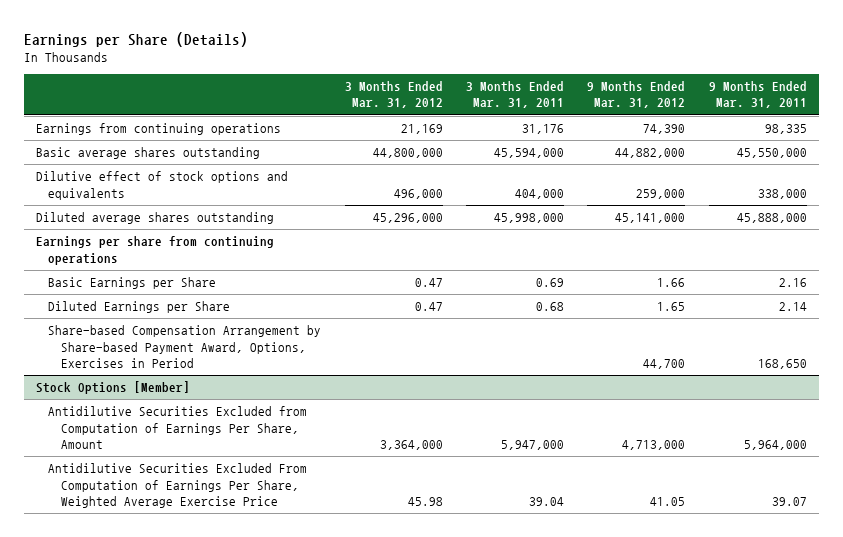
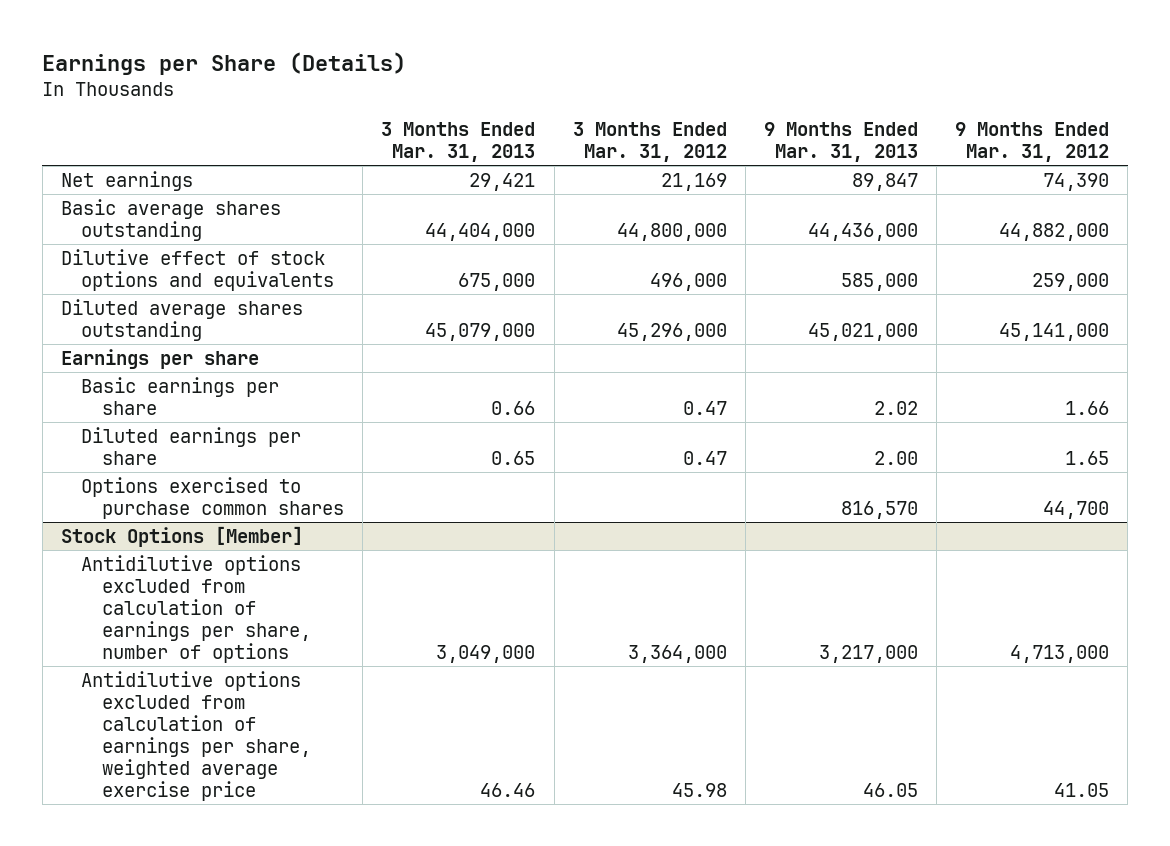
[466,81,565,109] 3 Months Ended Mar. 31, 2011 -> none
[708,81,807,109] 9 Months Ended Mar. 31, 2011 -> none
none -> [381,121,536,162] 3 Months Ended Mar. 31, 2013
none -> [763,121,918,162] 9 Months Ended Mar. 31, 2013
[36,123,282,136] Earnings from continuing operations -> [60,170,193,191] Net earnings
[36,236,275,265] Earnings per share from continuing operations -> [60,348,259,369] Earnings per share
[48,277,217,290] Basic Earnings per Share -> [81,376,280,415] Basic earnings per share
[48,301,231,314] Diluted Earnings per Share -> [81,426,302,465] Diluted earnings per share
[48,325,322,368] Share-based Compensation Arrangement by Share-based Payment Award, Options, Exercises in Period -> [81,476,345,519] Options exercised to purchase common shares
[48,406,308,449] Antidilutive Securities Excluded from Computation of Earnings Per Share, Amount -> [81,554,312,664] Antidilutive options excluded from calculation of earnings per share, number of options
[48,463,308,508] Antidilutive Securities Excluded From Computation of Earnings Per Share, Weighted Average Exercise Price -> [81,670,312,802] Antidilutive options excluded from calculation of earnings per share, weighted average exercise price

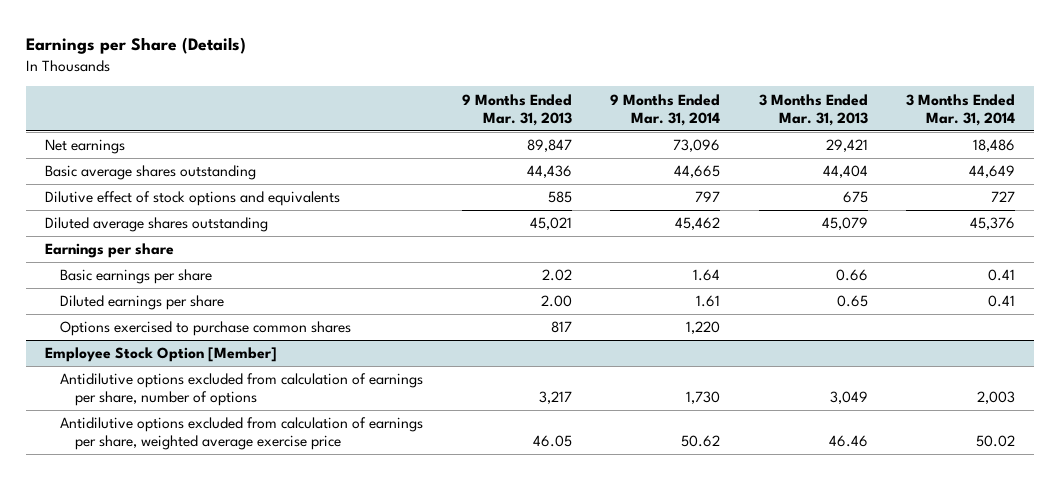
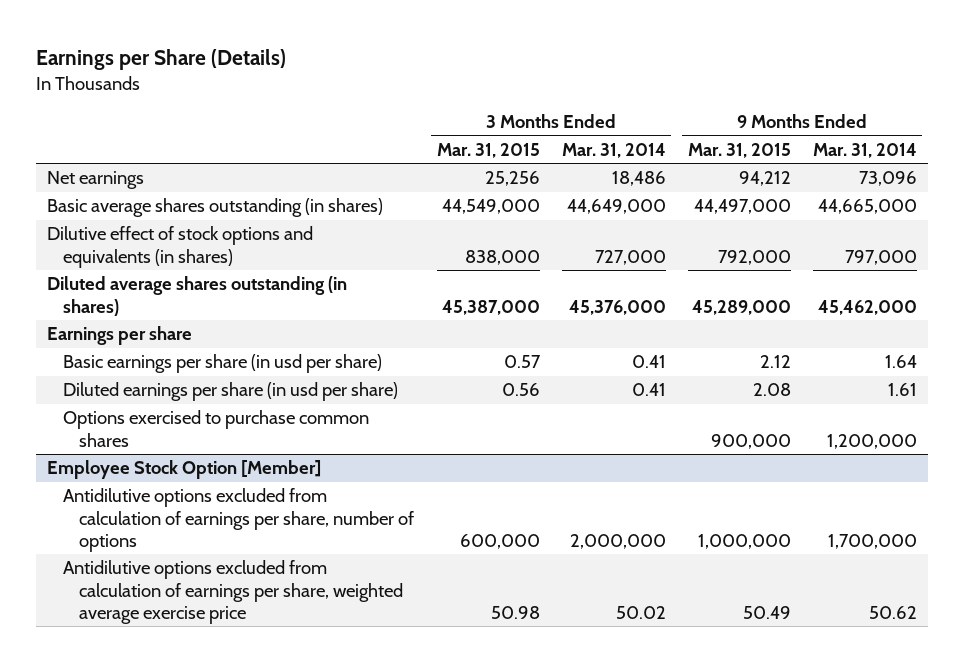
[461,93,572,126] 9 Months Ended Mar. 31, 2013 -> none
[758,93,868,126] 3 Months Ended Mar. 31, 2013 -> none
none -> [436,142,540,158] Mar. 31, 2015
none -> [687,142,791,158] Mar. 31, 2015
[45,165,257,181] Basic average shares outstanding -> [47,198,384,218] Basic average shares outstanding (in shares)
[674,165,721,179] 44,665 -> [817,199,917,215] 44,665,000
[969,165,1016,179] 44,649 -> [566,199,666,215] 44,649,000
[45,191,341,207] Dilutive effect of stock options and equivalents -> [47,226,314,268] Dilutive effect of stock options and equivalents (in shares)
[695,191,721,203] 797 -> [844,249,917,265] 797,000
[991,191,1016,203] 727 -> [594,249,666,265] 727,000
[45,217,269,233] Diluted average shares outstanding -> [47,276,348,316] Diluted average shares outstanding (in shares)
[675,217,721,231] 45,462 -> [817,299,917,315] 45,462,000
[970,217,1016,231] 45,376 -> [568,299,666,315] 45,376,000
[60,269,213,285] Basic earnings per share -> [63,354,383,374] Basic earnings per share (in usd per share)
[60,295,225,311] Diluted earnings per share -> [63,382,399,402] Diluted earnings per share (in usd per share)
[686,321,721,335] 1,220 -> [826,433,917,449] 1,200,000
[686,391,721,405] 1,730 -> [827,534,917,550] 1,700,000
[977,391,1016,405] 2,003 -> [569,534,666,550] 2,000,000

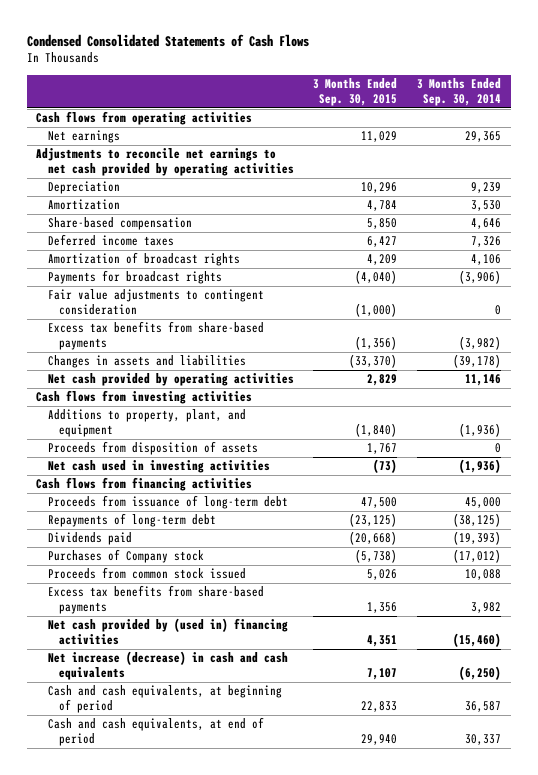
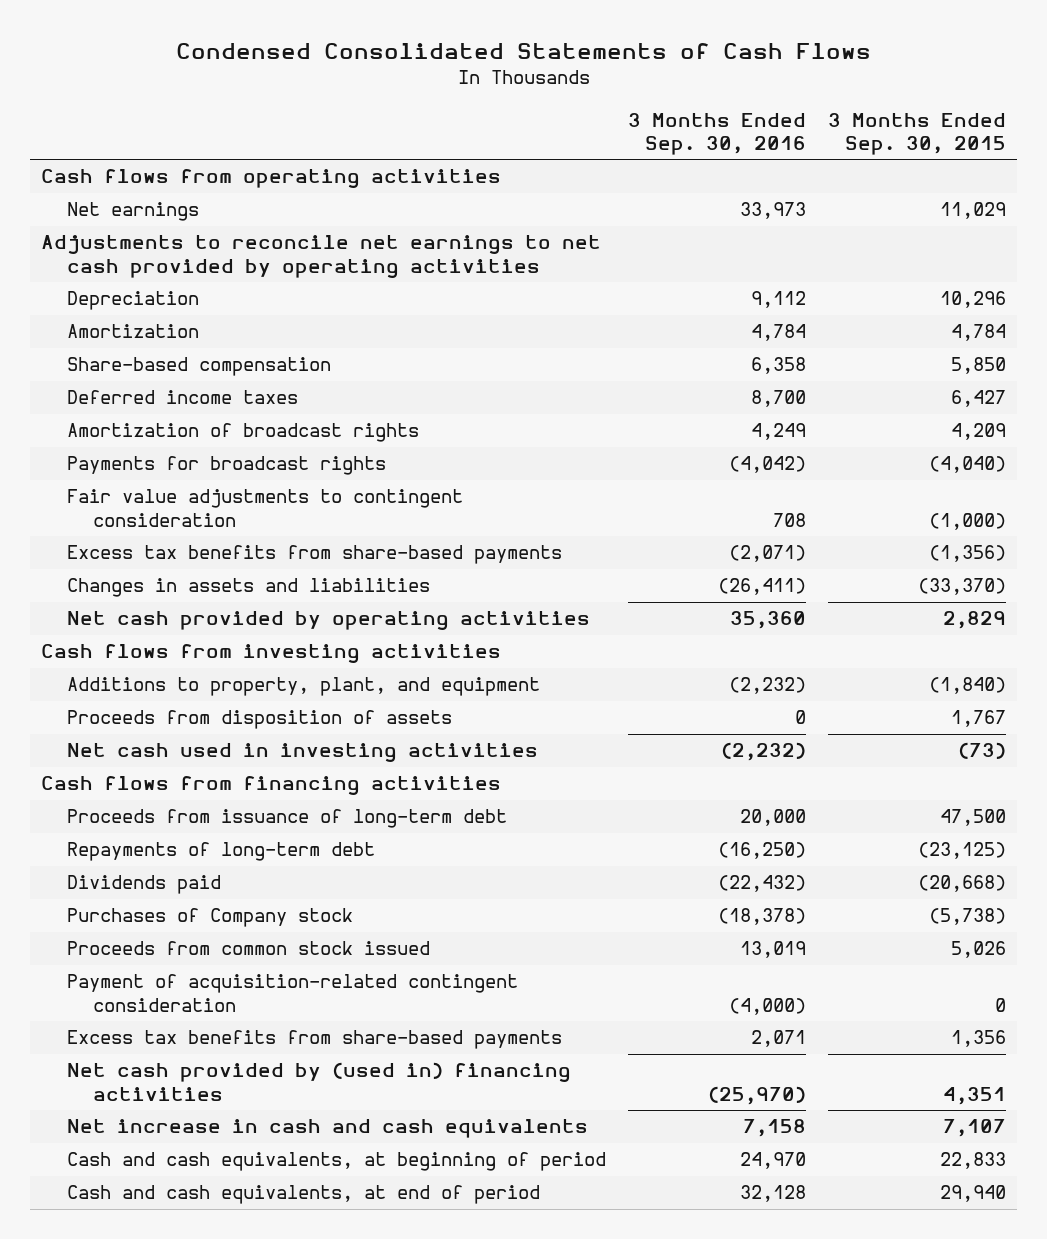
[417,78,502,106] 3 Months Ended Sep. 30, 2014 -> none
none -> [628,112,807,155] 3 Months Ended Sep. 30, 2016
none -> [66,974,518,1012] Payment of acquisition-related contingent consideration
[47,651,288,680] Net increase (decrease) in cash and cash equivalents -> [66,1119,588,1139] Net increase in cash and cash equivalents

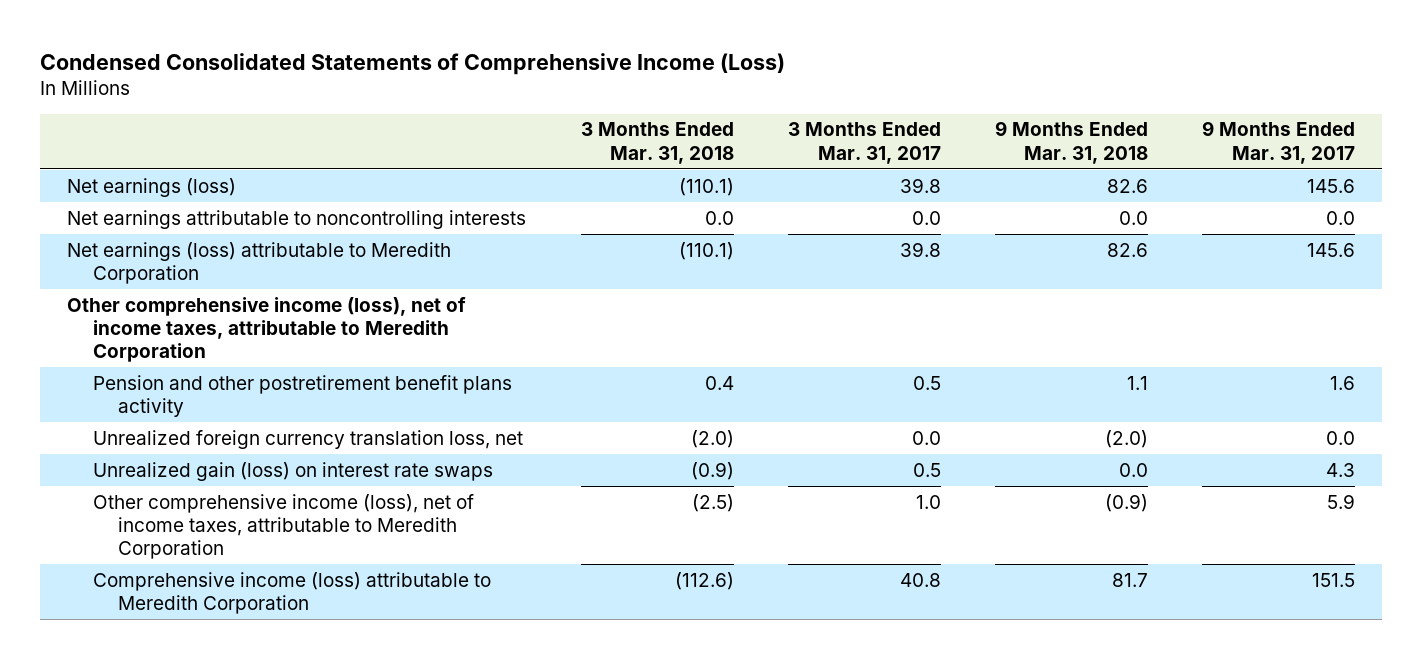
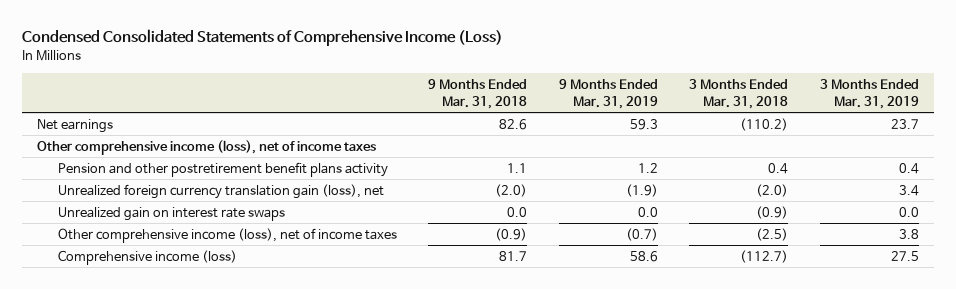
[787,122,941,164] 3 Months Ended Mar. 31, 2017 -> none
[1201,121,1355,164] 9 Months Ended Mar. 31, 2017 -> none
none -> [558,78,658,109] 9 Months Ended Mar. 31, 2019
none -> [819,78,919,109] 3 Months Ended Mar. 31, 2019
[67,177,237,197] Net earnings (loss) -> none
[67,209,527,229] Net earnings attributable to noncontrolling interests -> none
[67,241,452,284] Net earnings (loss) attributable to Meredith Corporation -> [37,118,114,133] Net earnings
[678,241,734,260] (110.1) -> [740,117,789,131] (110.2)
[67,296,467,363] Other comprehensive income (loss), net of income taxes, attributable to Meredith Corporation -> [37,139,377,155] Other comprehensive income (loss), net of income taxes
[92,429,523,449] Unrealized foreign currency translation loss, net -> [57,183,384,199] Unrealized foreign currency translation gain (loss), net
[92,461,493,481] Unrealized gain (loss) on interest rate swaps -> [57,206,285,221] Unrealized gain on interest rate swaps
[92,493,474,560] Other comprehensive income (loss), net of income taxes, attributable to Meredith Corporation -> [57,227,397,243] Other comprehensive income (loss), net of income taxes
[92,571,491,614] Comprehensive income (loss) attributable to Meredith Corporation -> [57,249,237,265] Comprehensive income (loss)
[674,571,734,590] (112.6) -> [740,249,789,263] (112.7)

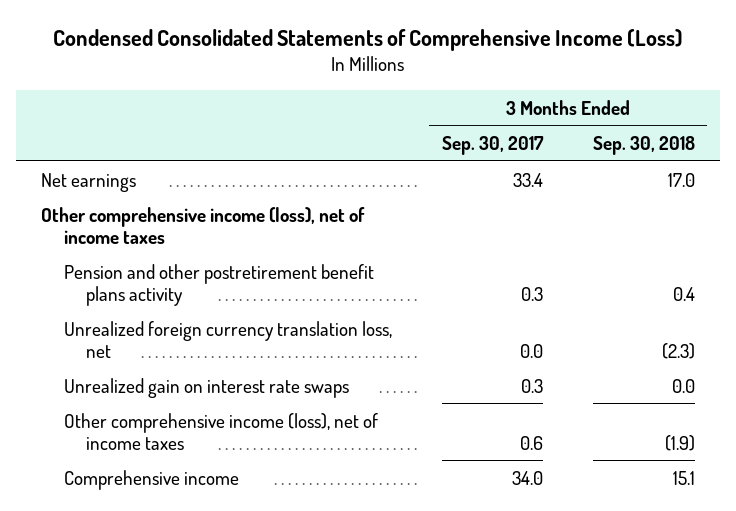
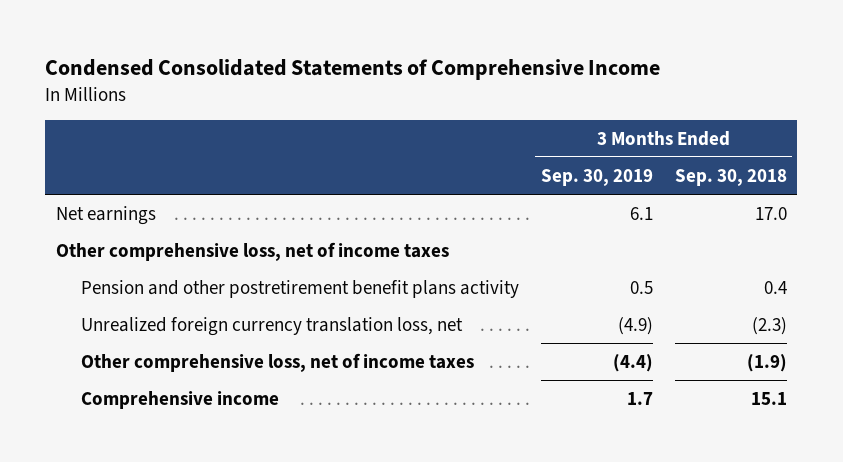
[53,28,684,51] Condensed Consolidated Statements of Comprehensive Income (Loss) -> [45,58,661,80] Condensed Consolidated Statements of Comprehensive Income
[441,136,544,156] Sep. 30, 2017 -> none
none -> [540,168,653,186] Sep. 30, 2019
[41,206,366,244] Other comprehensive income (loss), net of income taxes -> [55,241,449,261] Other comprehensive loss, net of income taxes
[63,377,349,398] Unrealized gain on interest rate swaps -> none
[63,412,378,450] Other comprehensive income (loss), net of income taxes -> [81,352,475,372] Other comprehensive loss, net of income taxes

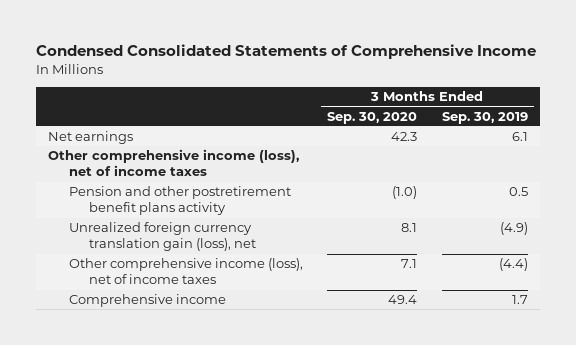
[674,168,787,186] Sep. 30, 2018 -> none
none -> [327,111,418,124] Sep. 30, 2020
[55,241,449,261] Other comprehensive loss, net of income taxes -> [48,149,300,177] Other comprehensive income (loss), net of income taxes
[81,316,464,336] Unrealized foreign currency translation loss, net -> [68,222,256,252] Unrealized foreign currency translation gain (loss), net
[81,352,475,372] Other comprehensive loss, net of income taxes -> [68,258,303,285] Other comprehensive income (loss), net of income taxes

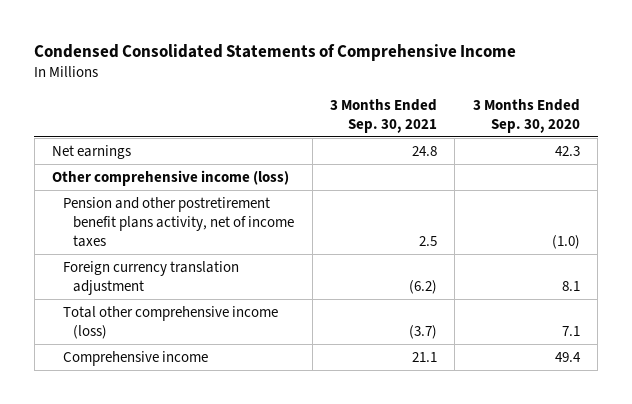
[441,111,528,124] Sep. 30, 2019 -> none
none -> [329,99,437,134] 3 Months Ended Sep. 30, 2021
[68,222,256,252] Unrealized foreign currency translation gain (loss), net -> none
[48,149,300,177] Other comprehensive income (loss), net of income taxes -> [51,169,289,186] Other comprehensive income (loss)
[68,186,291,216] Pension and other postretirement benefit plans activity -> [62,196,295,247] Pension and other postretirement benefit plans activity, net of income taxes
none -> [62,260,239,295] Foreign currency translation adjustment
[68,258,303,285] Other comprehensive income (loss), net of income taxes -> [62,305,278,339] Total other comprehensive income (loss)

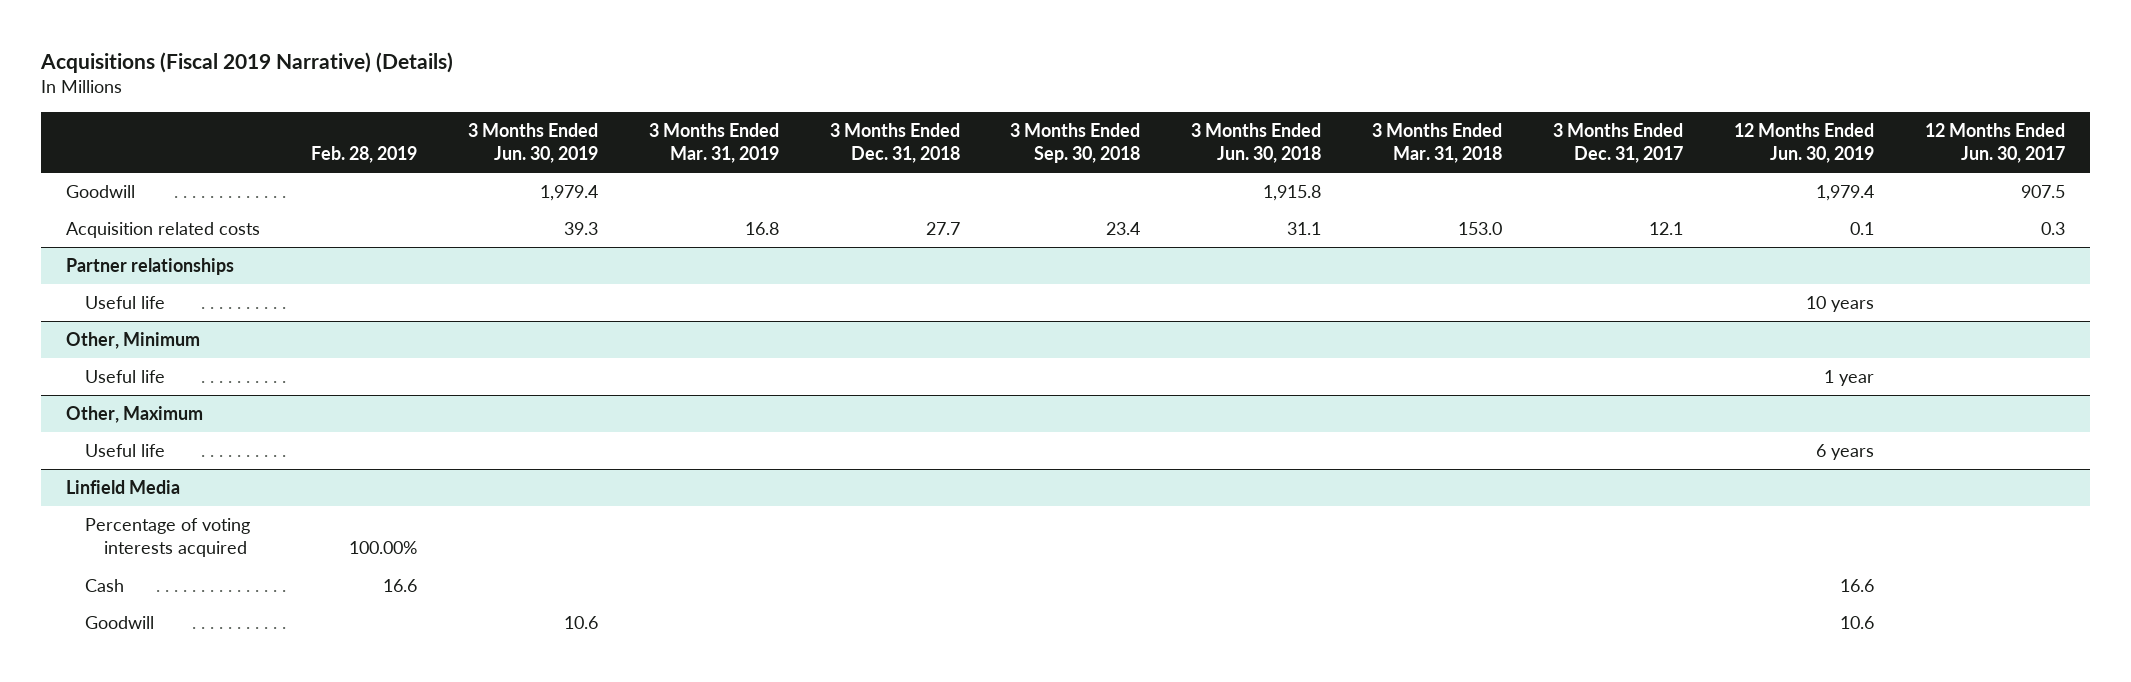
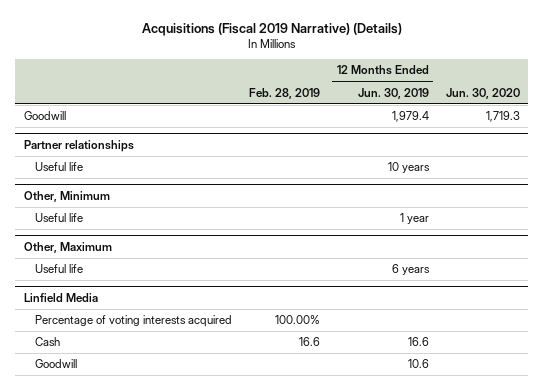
[467,122,598,164] 3 Months Ended Jun. 30, 2019 -> none
[648,122,779,164] 3 Months Ended Mar. 31, 2019 -> none
[829,122,960,164] 3 Months Ended Dec. 31, 2018 -> none
[1010,122,1141,164] 3 Months Ended Sep. 30, 2018 -> none
[1191,122,1322,164] 3 Months Ended Jun. 30, 2018 -> none
[1372,122,1503,164] 3 Months Ended Mar. 31, 2018 -> none
[1552,122,1683,164] 3 Months Ended Dec. 31, 2017 -> none
[1924,122,2065,164] 12 Months Ended Jun. 30, 2017 -> none
none -> [445,87,520,99] Jun. 30, 2020
[66,222,261,239] Acquisition related costs -> none

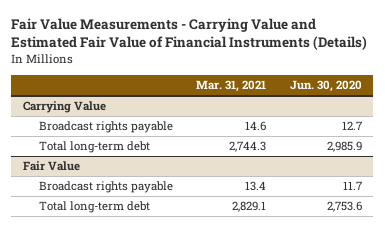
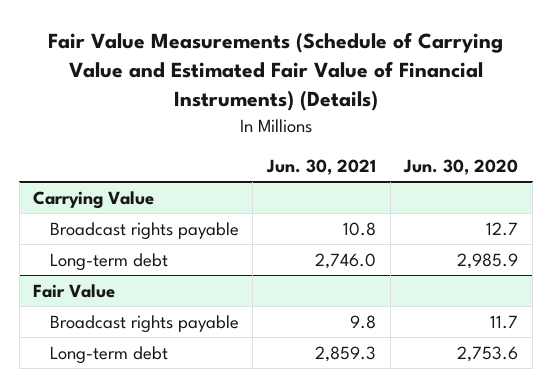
[11,18,368,51] Fair Value Measurements - Carrying Value and Estimated Fair Value of Financial Instruments (Details) -> [47,32,503,112] Fair Value Measurements (Schedule of Carrying Value and Estimated Fair Value of Financial Instruments) (Details)
[196,80,267,93] Mar. 31, 2021 -> none
none -> [266,159,377,176] Jun. 30, 2021
[38,141,150,154] Total long-term debt -> [49,252,168,271] Long-term debt
[38,201,150,214] Total long-term debt -> [49,345,168,364] Long-term debt

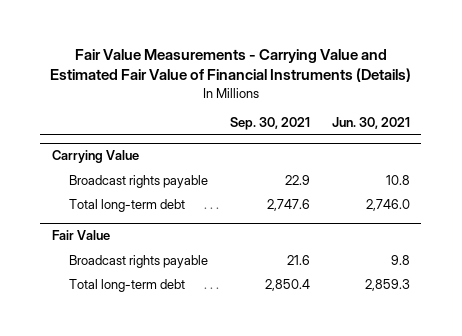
[47,32,503,112] Fair Value Measurements (Schedule of Carrying Value and Estimated Fair Value of Financial Instruments) (Details) -> [49,49,411,83] Fair Value Measurements - Carrying Value and Estimated Fair Value of Financial Instruments (Details)
[403,159,519,176] Jun. 30, 2020 -> none
none -> [229,117,310,131] Sep. 30, 2021
[49,252,168,271] Long-term debt -> [68,198,185,212] Total long-term debt
[49,345,168,364] Long-term debt -> [68,278,185,292] Total long-term debt

